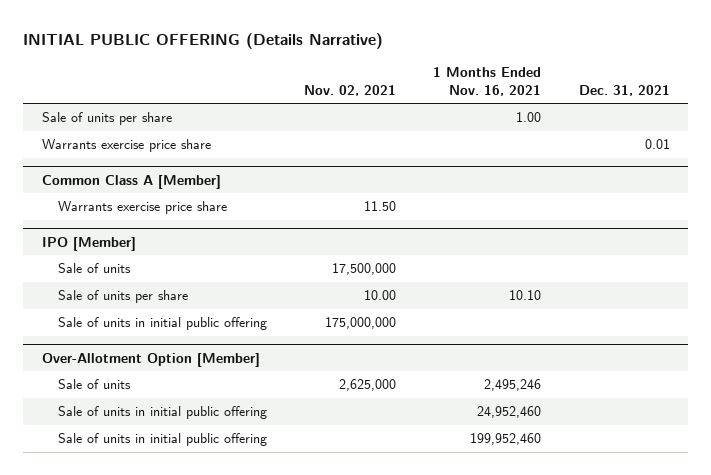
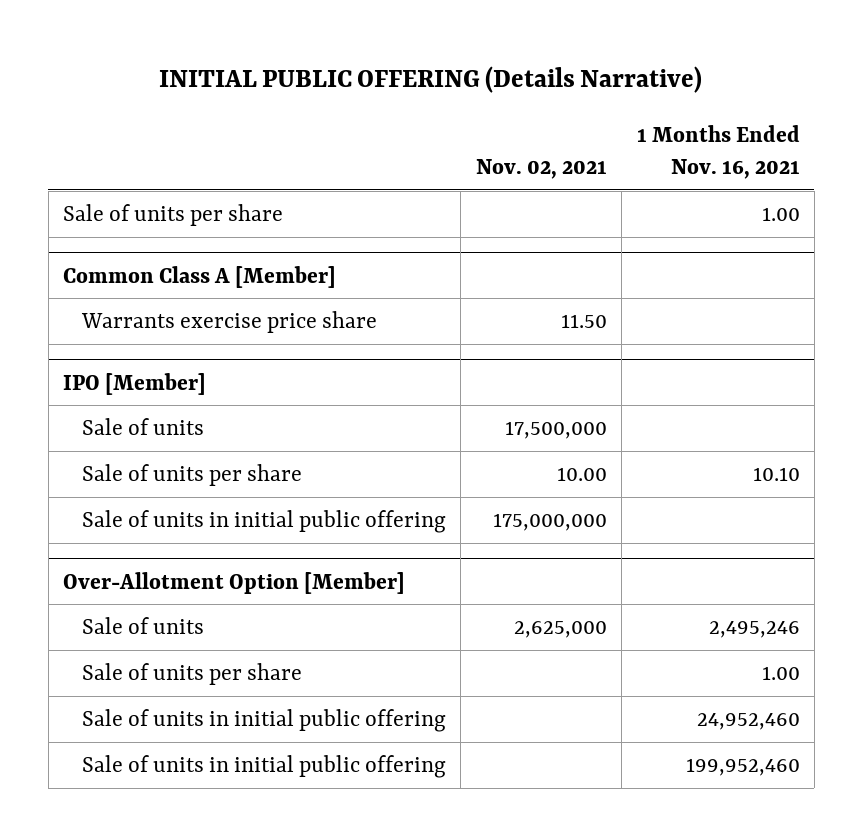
[578,84,670,96] Dec. 31, 2021 -> none
[41,139,211,153] Warrants exercise price share -> none
none -> [81,662,302,685] Sale of units per share

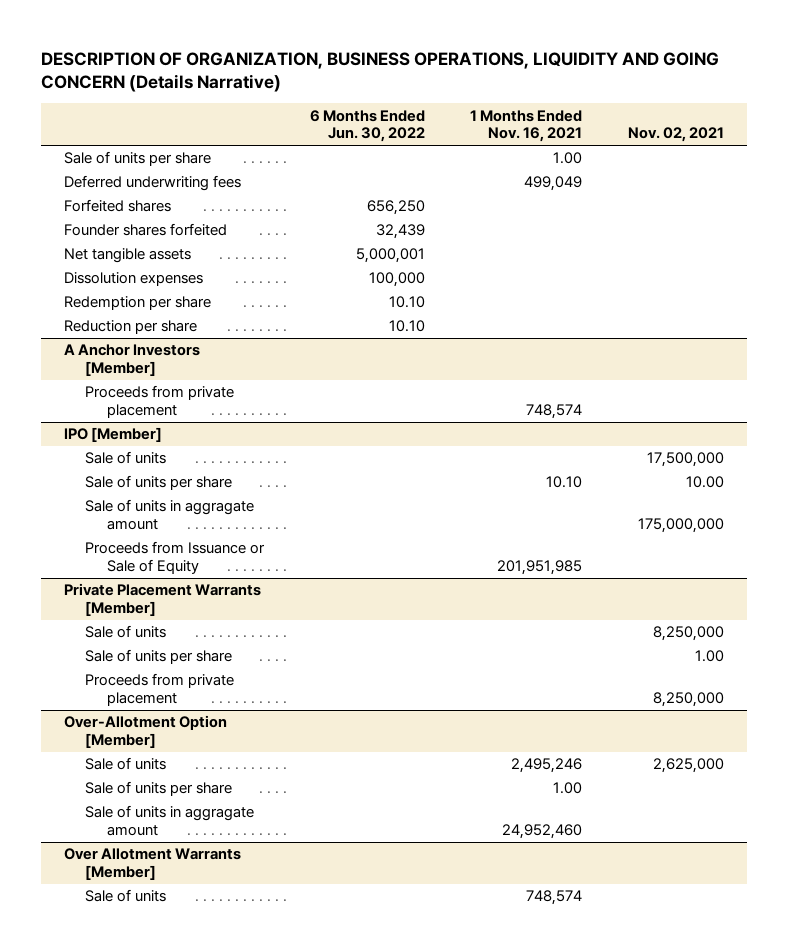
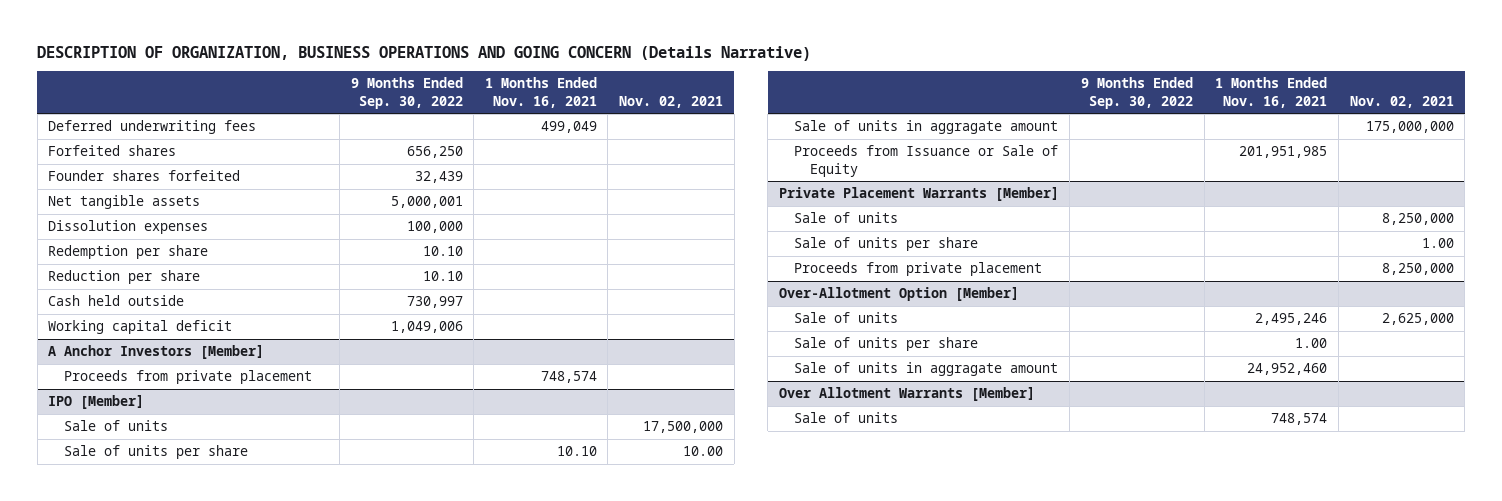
[40,51,719,93] DESCRIPTION OF ORGANIZATION, BUSINESS OPERATIONS, LIQUIDITY AND GOING CONCERN (Details Narrative) -> [37,45,812,61] DESCRIPTION OF ORGANIZATION, BUSINESS OPERATIONS AND GOING CONCERN (Details Narrative)
[309,109,425,143] 6 Months Ended Jun. 30, 2022 -> none
none -> [350,77,463,109] 9 Months Ended Sep. 30, 2022
[63,151,211,167] Sale of units per share -> none
none -> [48,295,185,307] Cash held outside
none -> [48,320,233,335] Working capital deficit

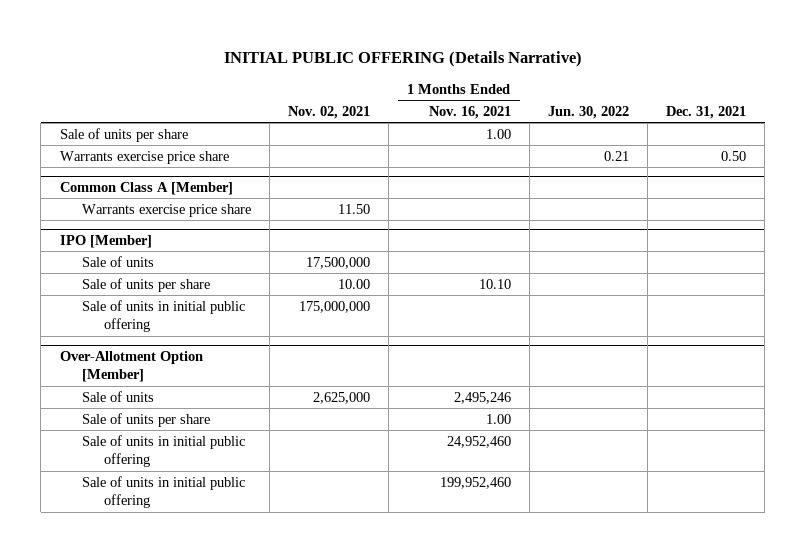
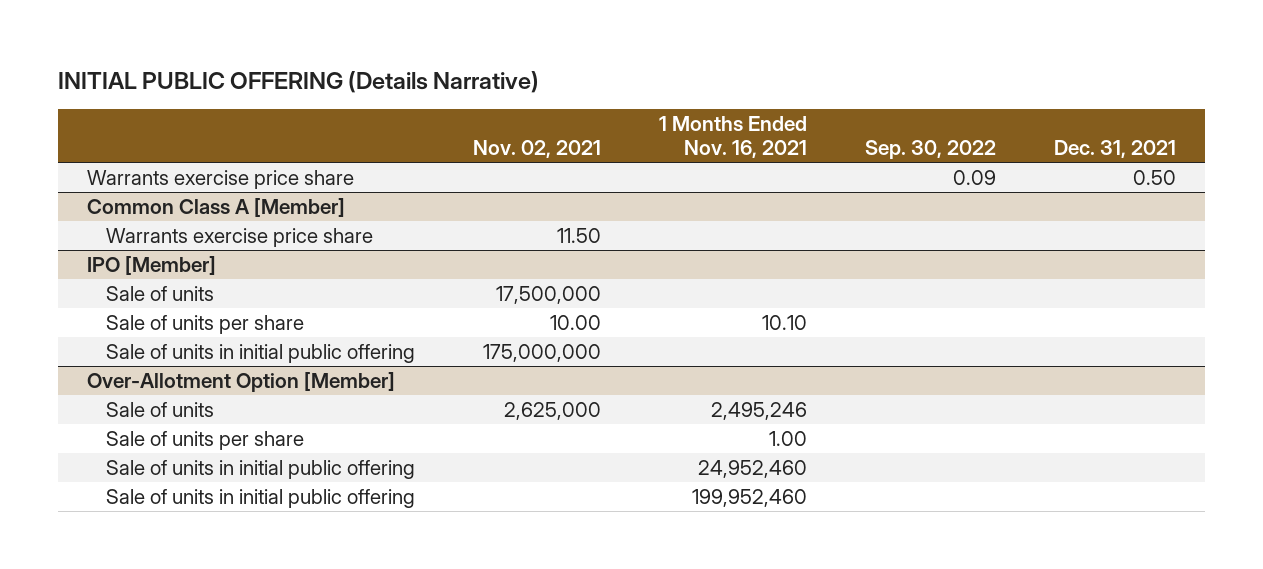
[547,105,629,119] Jun. 30, 2022 -> none
none -> [865,140,997,160] Sep. 30, 2022
[59,127,188,142] Sale of units per share -> none

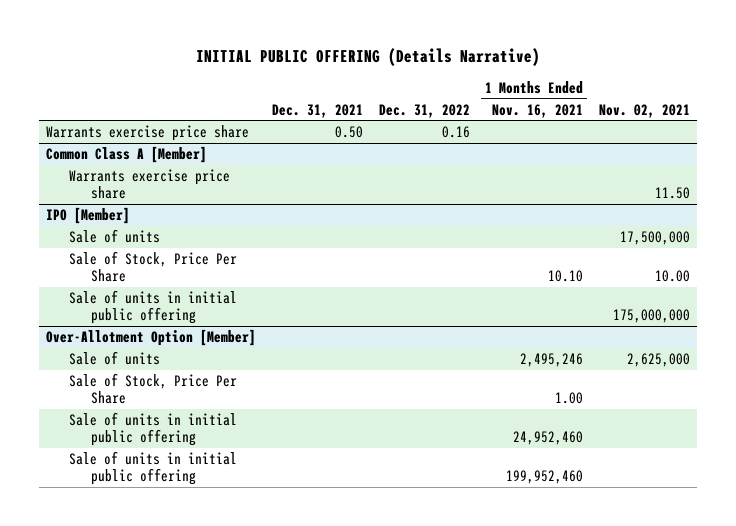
[865,140,997,160] Sep. 30, 2022 -> none
none -> [378,103,470,118] Dec. 31, 2022
[105,314,304,334] Sale of units per share -> [68,251,237,283] Sale of Stock, Price Per Share
[105,430,304,450] Sale of units per share -> [68,373,237,405] Sale of Stock, Price Per Share

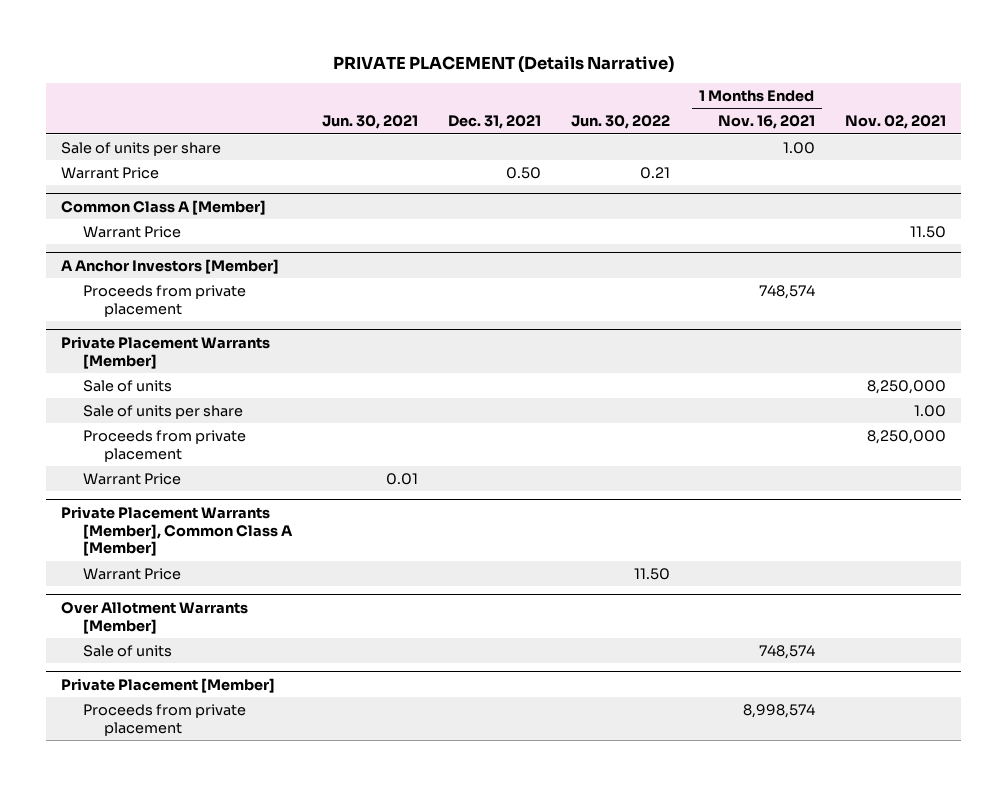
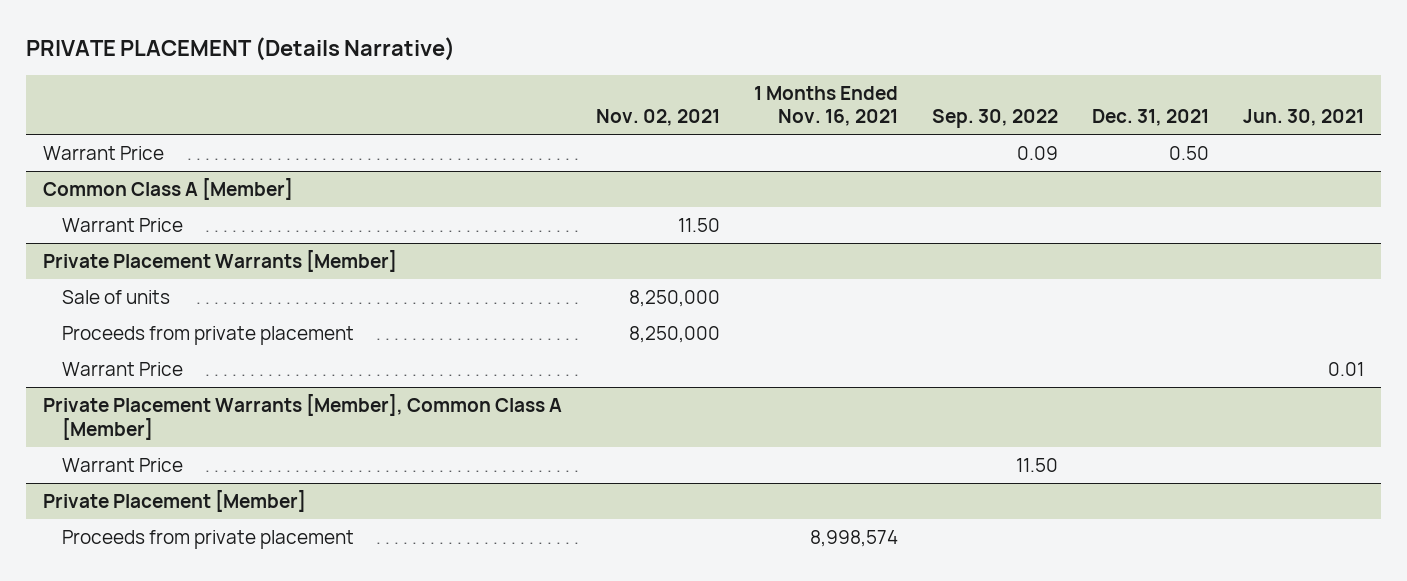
[570,115,670,130] Jun. 30, 2022 -> none
none -> [932,109,1059,129] Sep. 30, 2022
[61,141,222,156] Sale of units per share -> none
[61,258,280,274] A Anchor Investors [Member] -> none
[82,284,246,317] Proceeds from private placement -> none
[82,404,243,419] Sale of units per share -> none
[61,601,249,634] Over Allotment Warrants [Member] -> none
[82,644,172,657] Sale of units -> none

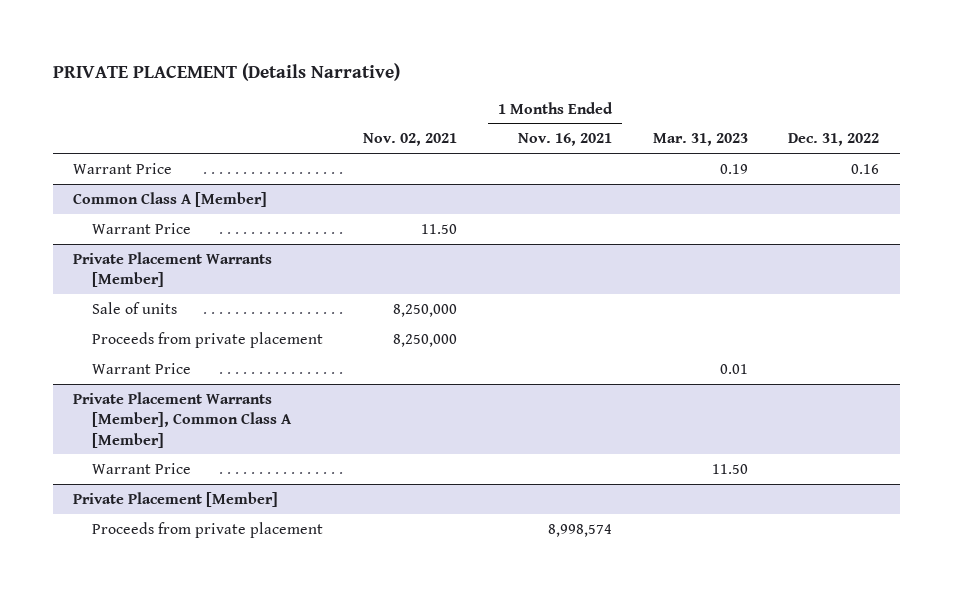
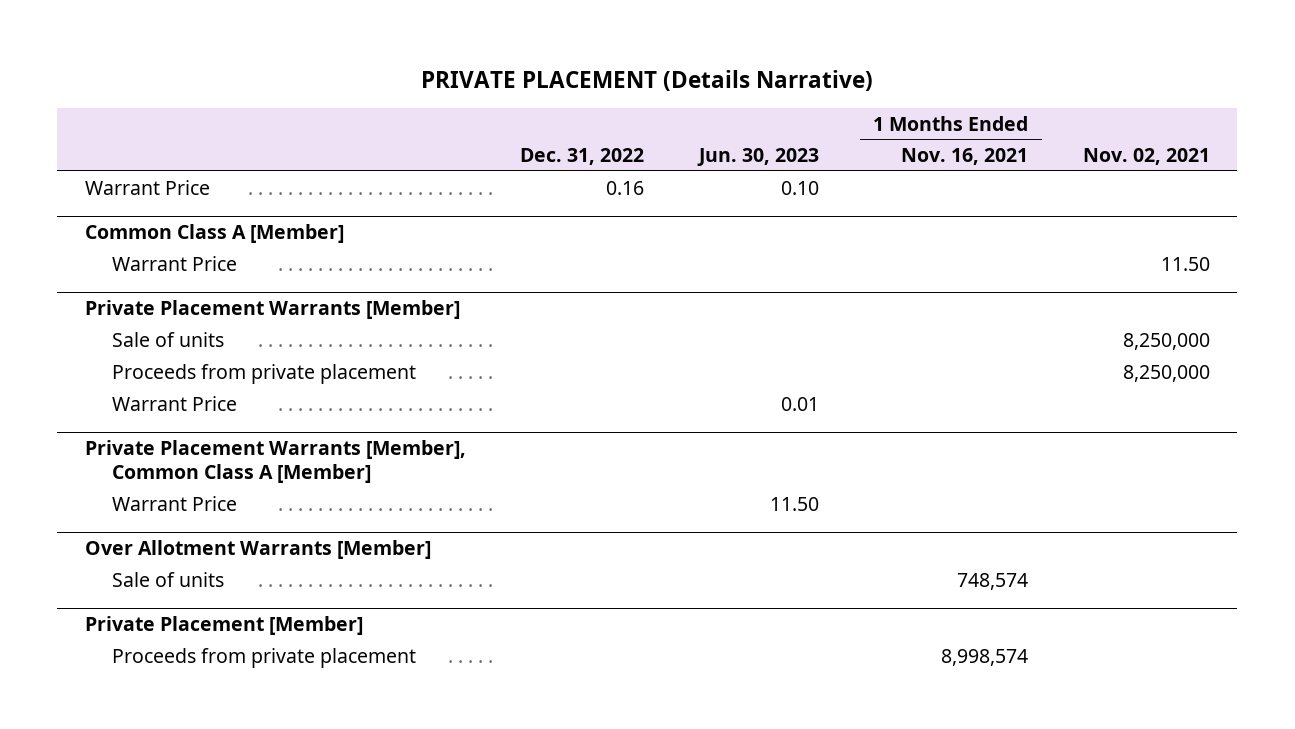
[652,133,748,147] Mar. 31, 2023 -> none
none -> [696,148,819,167] Jun. 30, 2023
none -> [84,540,431,560] Over Allotment Warrants [Member]
none -> [111,571,224,587] Sale of units

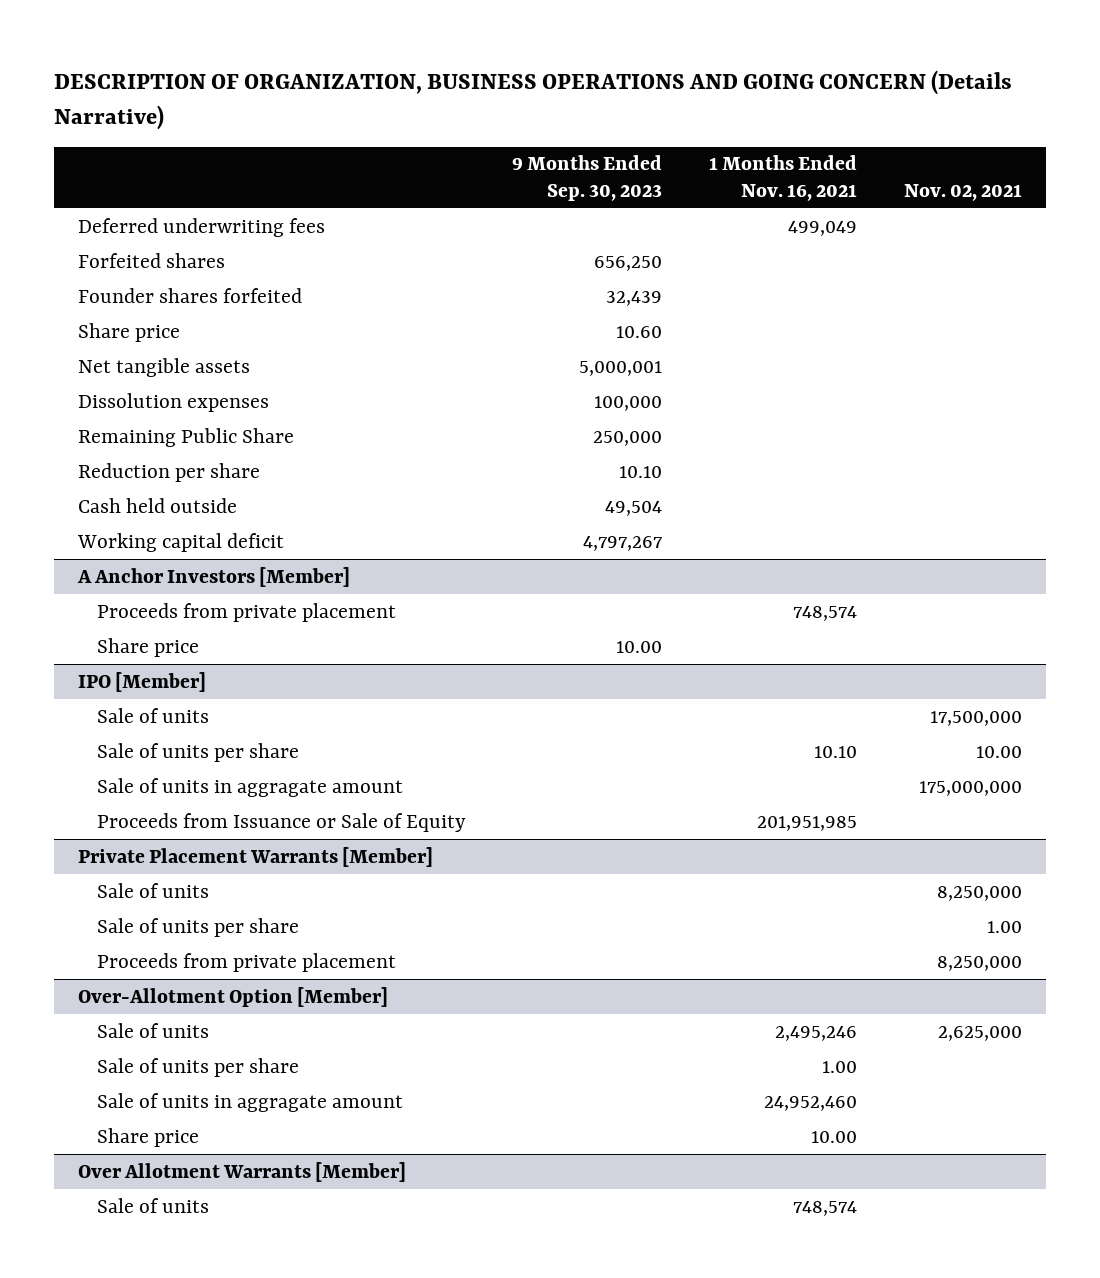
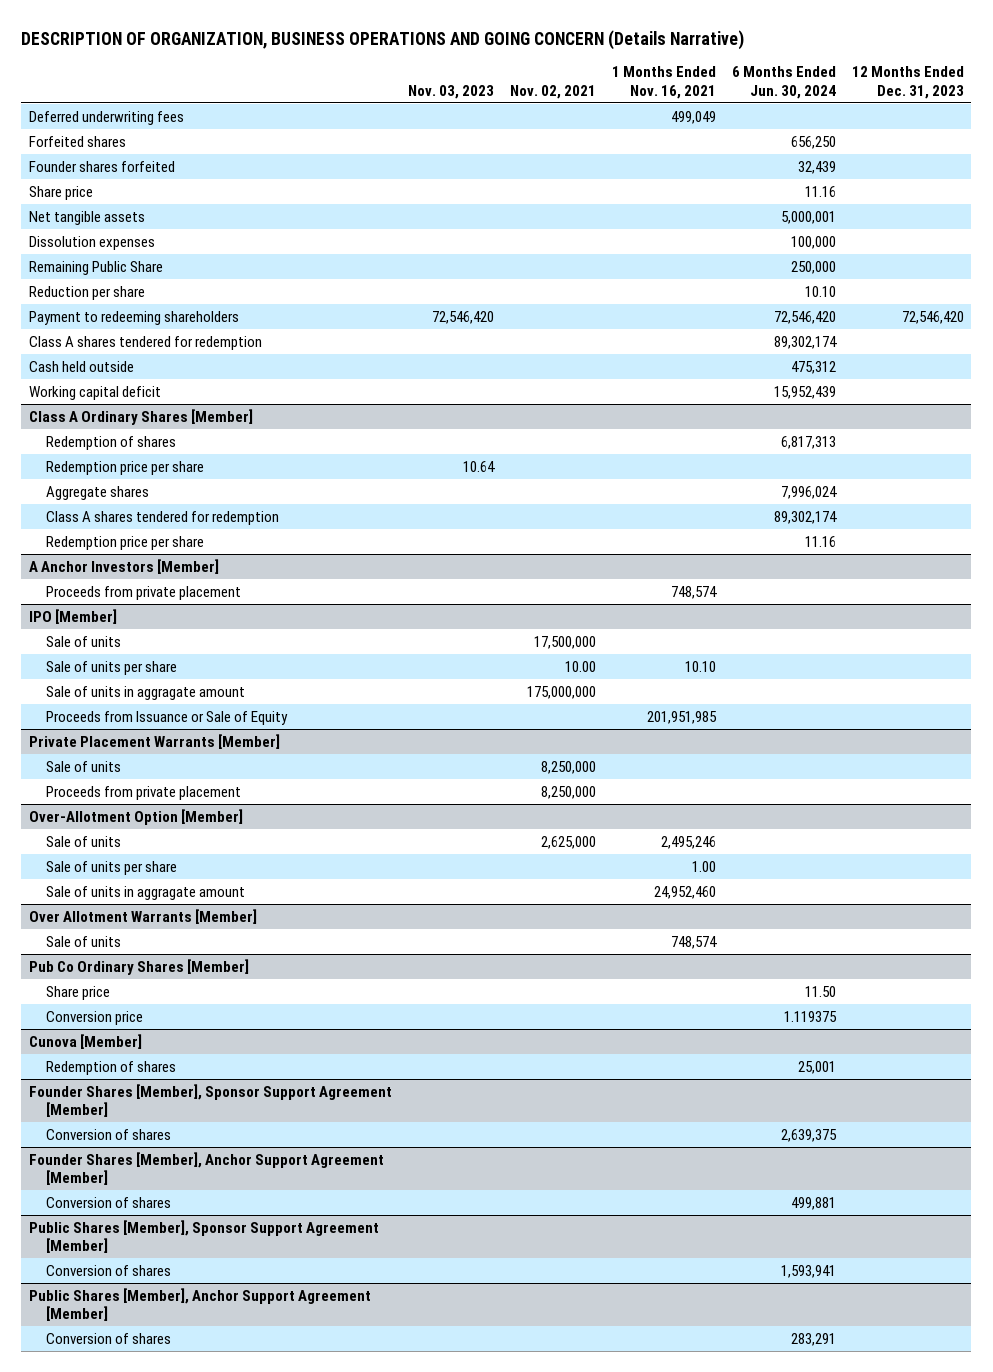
[512,155,663,201] 9 Months Ended Sep. 30, 2023 -> none
none -> [408,84,495,99] Nov. 03, 2023
none -> [731,66,836,99] 6 Months Ended Jun. 30, 2024
none -> [851,66,964,99] 12 Months Ended Dec. 31, 2023
none -> [29,310,240,325] Payment to redeeming shareholders
none -> [29,335,263,350] Class A shares tendered for redemption
none -> [29,408,254,425] Class A Ordinary Shares [Member]
none -> [46,435,177,450] Redemption of shares
none -> [46,460,205,475] Redemption price per share
none -> [46,485,150,500] Aggregate shares
none -> [46,510,280,525] Class A shares tendered for redemption
none -> [46,535,205,550] Redemption price per share
[97,637,200,657] Share price -> none
[97,917,300,937] Sale of units per share -> none
[97,1127,200,1147] Share price -> none
none -> [29,958,250,975] Pub Co Ordinary Shares [Member]
none -> [46,985,111,1000] Share price
none -> [46,1010,144,1025] Conversion price
none -> [29,1033,143,1049] Cunova [Member]
none -> [46,1060,177,1075] Redemption of shares
none -> [29,1083,393,1117] Founder Shares [Member], Sponsor Support Agreement [Member]
none -> [46,1128,172,1140] Conversion of shares
none -> [29,1151,385,1185] Founder Shares [Member], Anchor Support Agreement [Member]
none -> [46,1196,172,1208] Conversion of shares
none -> [29,1219,380,1253] Public Shares [Member], Sponsor Support Agreement [Member]
none -> [46,1264,172,1276] Conversion of shares
none -> [29,1287,372,1321] Public Shares [Member], Anchor Support Agreement [Member]
none -> [46,1332,172,1344] Conversion of shares

